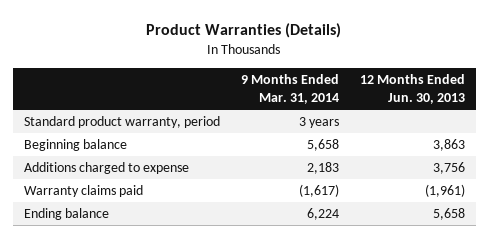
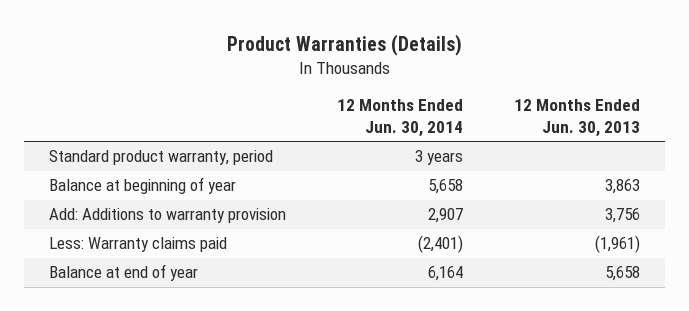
[240,74,339,105] 9 Months Ended Mar. 31, 2014 -> none
none -> [337,98,464,137] 12 Months Ended Jun. 30, 2014
[23,138,127,151] Beginning balance -> [49,177,237,195] Balance at beginning of year
[23,161,189,174] Additions charged to expense -> [49,208,287,224] Add: Additions to warranty provision
[23,184,143,197] Warranty claims paid -> [49,237,228,253] Less: Warranty claims paid
[23,207,109,220] Ending balance -> [49,264,199,282] Balance at end of year

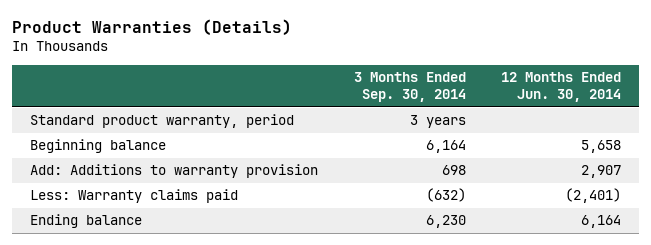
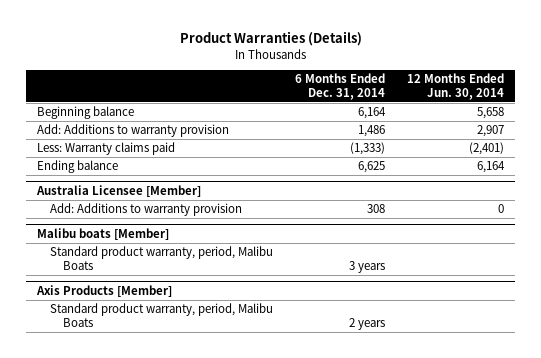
[353,72,466,103] 3 Months Ended Sep. 30, 2014 -> none
none -> [295,73,386,100] 6 Months Ended Dec. 31, 2014
[29,114,294,129] Standard product warranty, period -> none
none -> [35,184,201,197] Australia Licensee [Member]
none -> [50,203,243,217] Add: Additions to warranty provision
none -> [36,227,169,240] Malibu boats [Member]
none -> [50,246,274,270] Standard product warranty, period, Malibu Boats
none -> [35,284,172,297] Axis Products [Member]
none -> [50,303,274,327] Standard product warranty, period, Malibu Boats

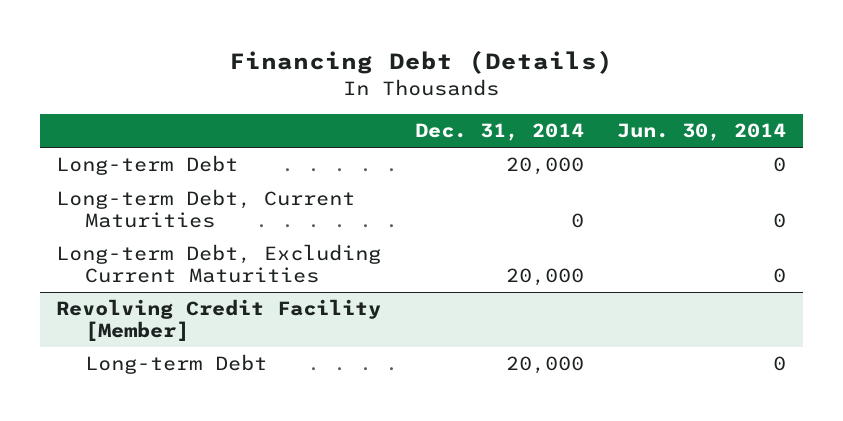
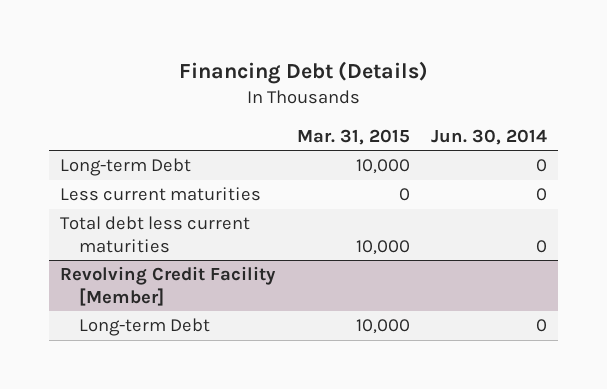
[414,123,584,142] Dec. 31, 2014 -> none
none -> [296,128,410,145] Mar. 31, 2015
[56,189,356,229] Long-term Debt, Current Maturities -> [59,187,261,202] Less current maturities
[56,244,382,284] Long-term Debt, Excluding Current Maturities -> [59,216,250,254] Total debt less current maturities

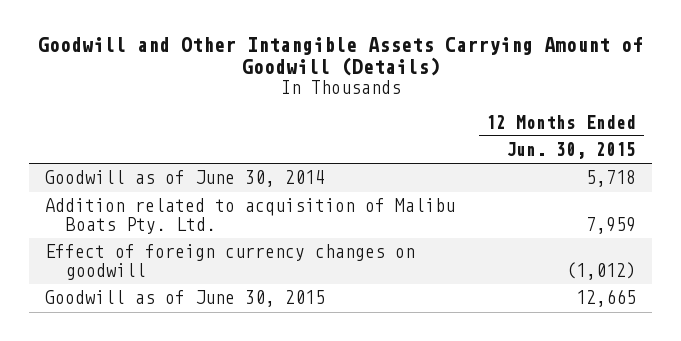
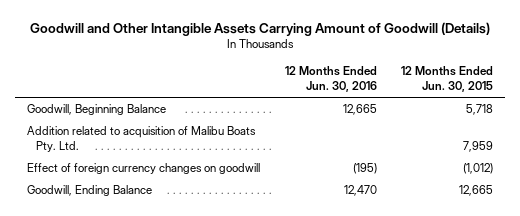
none -> [284,66,377,93] 12 Months Ended Jun. 30, 2016
[44,170,325,188] Goodwill as of June 30, 2014 -> [27,104,167,116] Goodwill, Beginning Balance
[44,290,325,308] Goodwill as of June 30, 2015 -> [27,185,153,197] Goodwill, Ending Balance

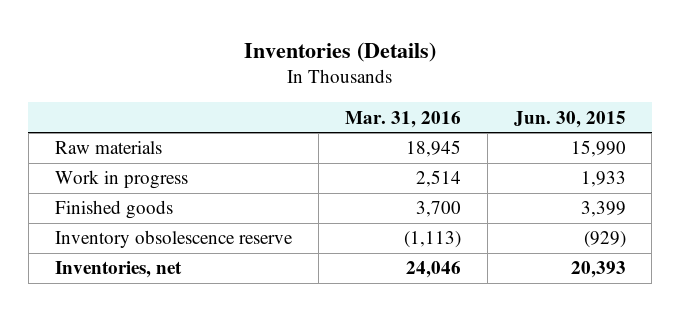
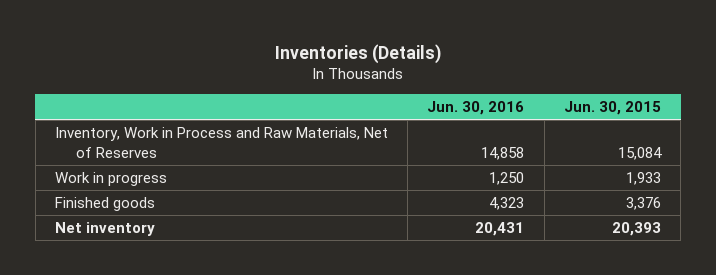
[344,110,461,128] Mar. 31, 2016 -> none
none -> [427,101,525,116] Jun. 30, 2016
[54,141,162,155] Raw materials -> none
none -> [54,126,388,158] Inventory, Work in Process and Raw Materials, Net of Reserves
[54,230,293,249] Inventory obsolescence reserve -> none
[580,201,626,218] 3,399 -> [626,196,662,210] 3,376
[54,261,182,279] Inventories, net -> [54,221,155,236] Net inventory

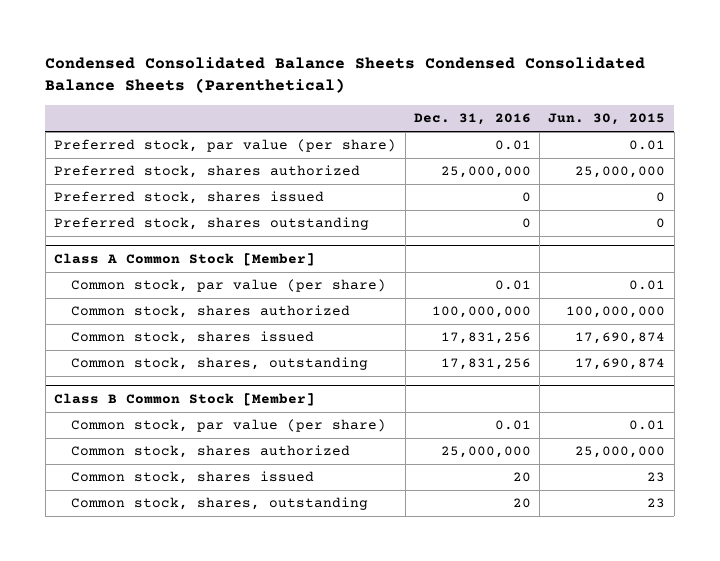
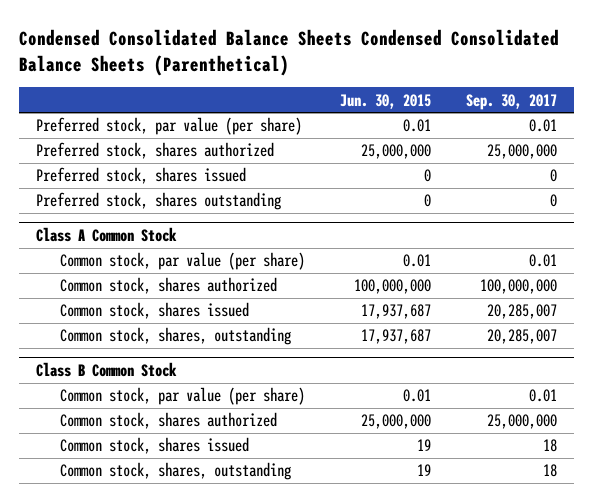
[413,113,531,126] Dec. 31, 2016 -> none
none -> [465,93,557,110] Sep. 30, 2017
[54,252,316,266] Class A Common Stock [Member] -> [36,226,178,242] Class A Common Stock
[575,332,666,345] 17,690,874 -> [360,304,431,320] 17,937,687
[575,358,666,371] 17,690,874 -> [360,329,431,345] 17,937,687
[54,392,316,406] Class B Common Stock [Member] -> [36,361,178,377] Class B Common Stock
[647,472,666,483] 23 -> [416,439,431,452] 19
[647,498,666,509] 23 -> [416,464,431,477] 19

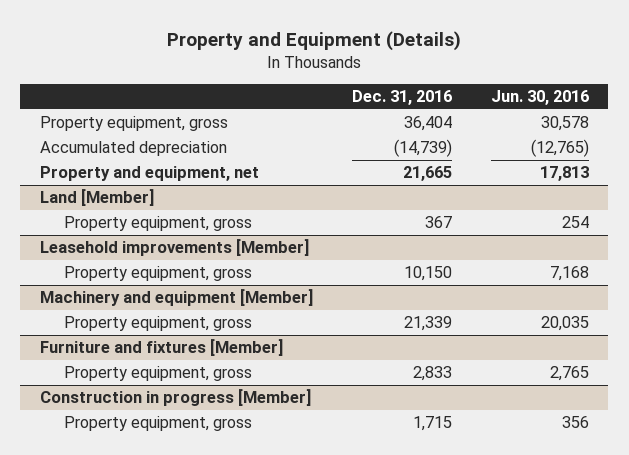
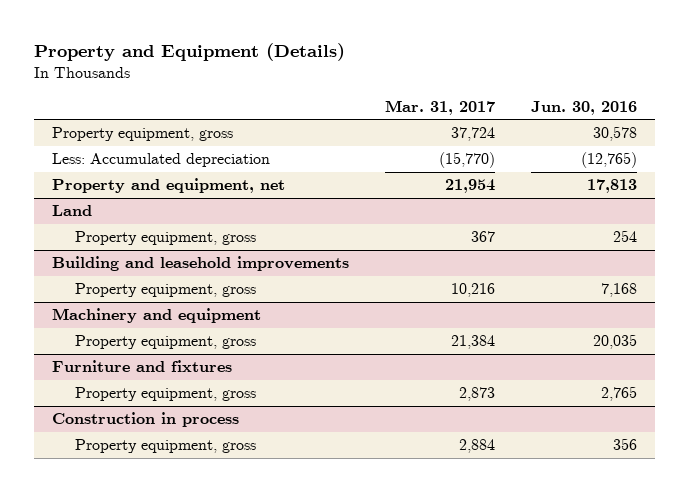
[351,90,452,106] Dec. 31, 2016 -> none
none -> [384,99,495,115] Mar. 31, 2017
[39,141,227,157] Accumulated depreciation -> [51,153,270,168] Less: Accumulated depreciation
[39,189,154,207] Land [Member] -> [51,205,92,217] Land
[39,239,309,257] Leasehold improvements [Member] -> [51,256,349,272] Building and leasehold improvements
[39,289,313,307] Machinery and equipment [Member] -> [51,308,261,324] Machinery and equipment
[39,339,283,357] Furniture and fixtures [Member] -> [51,360,232,373] Furniture and fixtures
[39,389,311,407] Construction in progress [Member] -> [51,412,239,428] Construction in process

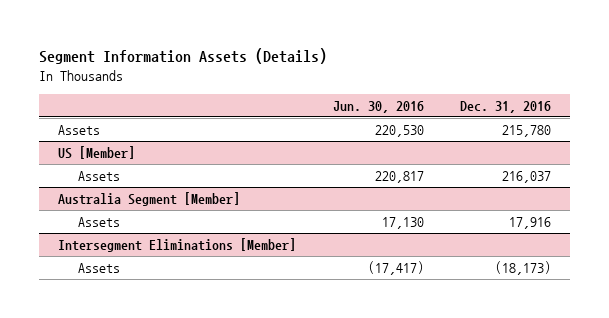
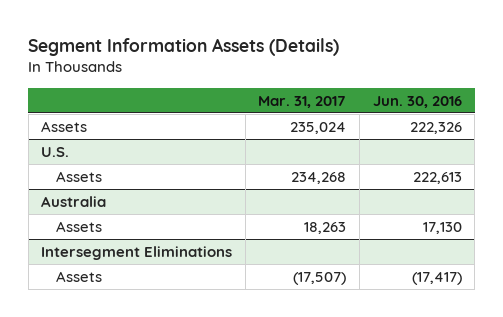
[460,100,552,113] Dec. 31, 2016 -> none
none -> [258,95,347,108] Mar. 31, 2017
[374,124,424,137] 220,530 -> [409,122,462,135] 222,326
[57,145,135,159] US [Member] -> [41,147,70,158] U.S.
[374,170,424,183] 220,817 -> [412,172,462,185] 222,613
[57,191,240,206] Australia Segment [Member] -> [41,196,107,208] Australia
[57,237,296,252] Intersegment Eliminations [Member] -> [41,246,233,261] Intersegment Eliminations

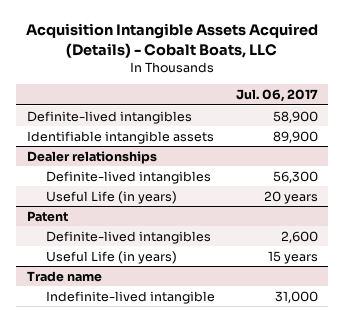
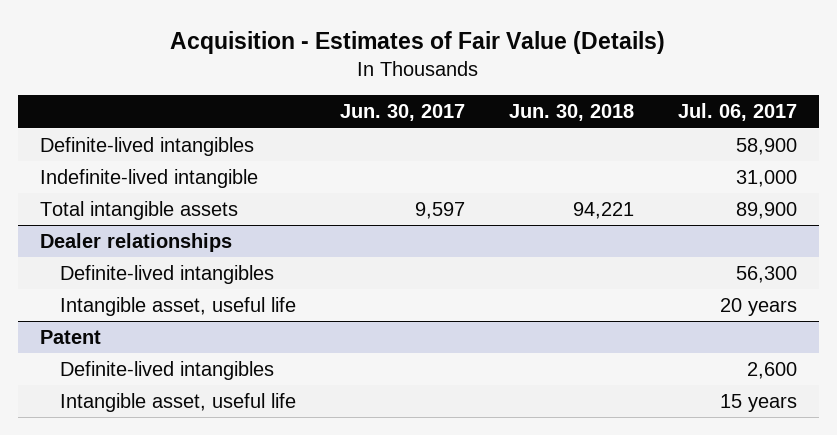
[26,23,319,58] Acquisition Intangible Assets Acquired (Details) - Cobalt Boats, LLC -> [170,30,666,54] Acquisition - Estimates of Fair Value (Details)
none -> [340,104,466,122] Jun. 30, 2017
none -> [509,104,635,122] Jun. 30, 2018
none -> [39,168,258,188] Indefinite-lived intangible
[26,130,214,144] Identifiable intangible assets -> [39,200,238,220] Total intangible assets
[45,190,177,204] Useful Life (in years) -> [60,296,297,316] Intangible asset, useful life
[26,270,102,282] Trade name -> none
[45,290,215,304] Indefinite-lived intangible -> none
[45,250,177,264] Useful Life (in years) -> [60,392,297,412] Intangible asset, useful life

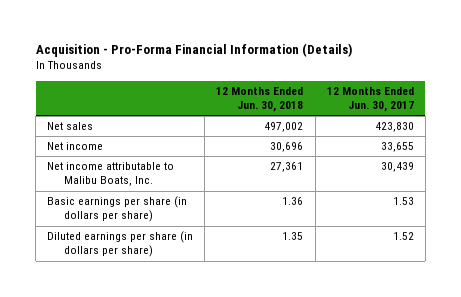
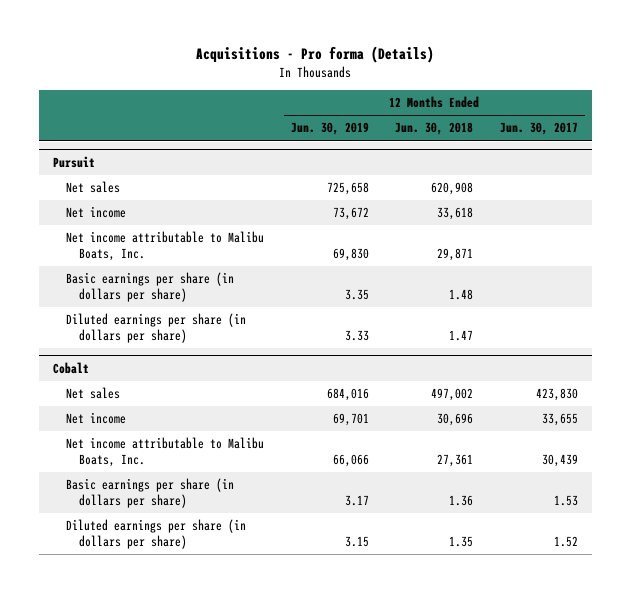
[35,42,352,57] Acquisition - Pro-Forma Financial Information (Details) -> [196,46,435,64] Acquisitions - Pro forma (Details)
none -> [290,122,369,136] Jun. 30, 2019
none -> [52,156,95,169] Pursuit
none -> [65,181,120,194] Net sales
none -> [65,206,126,219] Net income
none -> [65,231,264,261] Net income attributable to Malibu Boats, Inc.
none -> [65,272,234,302] Basic earnings per share (in dollars per share)
none -> [65,313,246,343] Diluted earnings per share (in dollars per share)
none -> [52,362,89,375] Cobalt

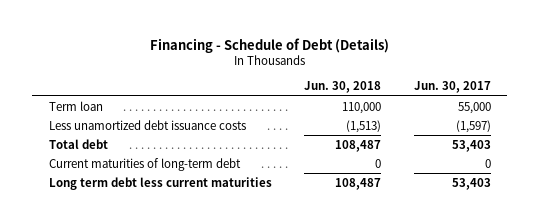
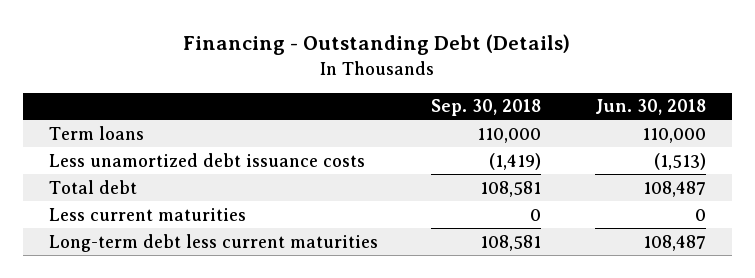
[149,37,389,53] Financing - Schedule of Debt (Details) -> [183,34,571,56] Financing - Outstanding Debt (Details)
[414,81,492,94] Jun. 30, 2017 -> none
none -> [431,99,542,117] Sep. 30, 2018
[48,100,103,111] Term loan -> [49,125,145,140] Term loans
[48,157,241,171] Current maturities of long-term debt -> [49,207,247,221] Less current maturities
[48,176,272,190] Long term debt less current maturities -> [49,233,379,252] Long-term debt less current maturities

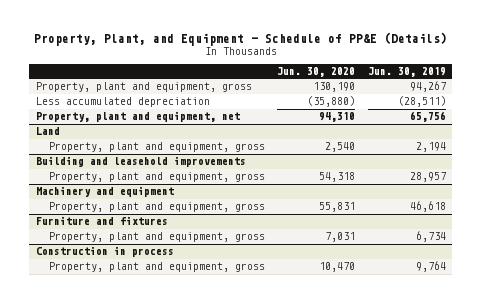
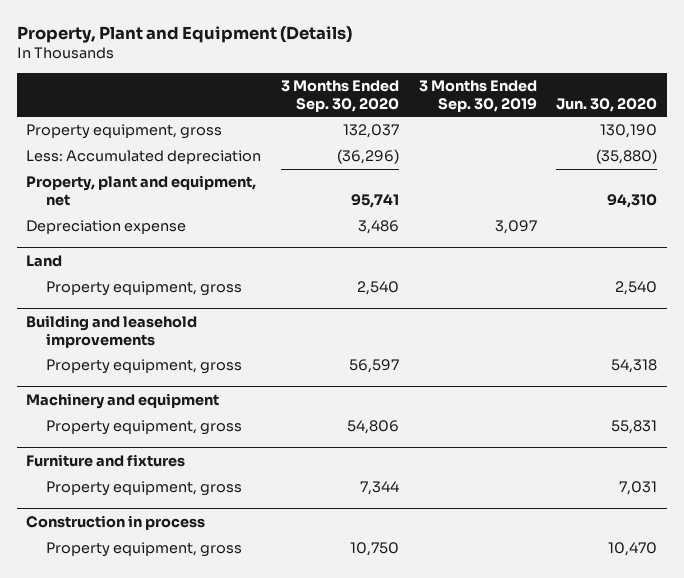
[33,32,447,47] Property, Plant, and Equipment - Schedule of PP&E (Details) -> [16,25,352,43] Property, Plant and Equipment (Details)
[367,66,446,77] Jun. 30, 2019 -> none
none -> [281,80,400,112] 3 Months Ended Sep. 30, 2020
none -> [418,80,537,112] 3 Months Ended Sep. 30, 2019
[35,82,252,93] Property, plant and equipment, gross -> [26,124,223,140] Property equipment, gross
[35,97,210,108] Less accumulated depreciation -> [26,150,262,165] Less: Accumulated depreciation
none -> [26,220,187,235] Depreciation expense
[48,142,265,153] Property, plant and equipment, gross -> [46,281,243,297] Property equipment, gross
[48,172,265,183] Property, plant and equipment, gross -> [46,359,243,375] Property equipment, gross
[48,202,265,213] Property, plant and equipment, gross -> [46,420,243,436] Property equipment, gross
[48,232,265,243] Property, plant and equipment, gross -> [46,481,243,497] Property equipment, gross
[48,262,265,273] Property, plant and equipment, gross -> [46,542,243,558] Property equipment, gross

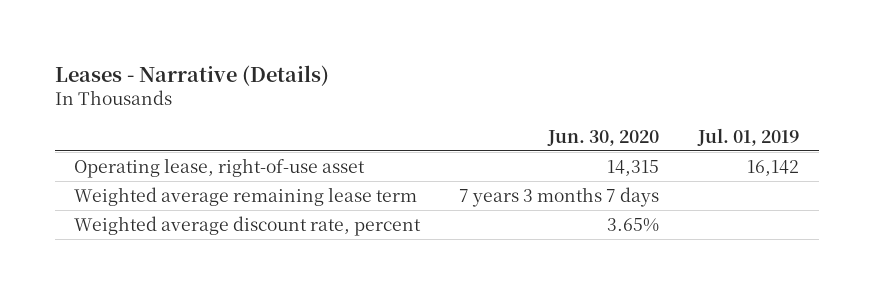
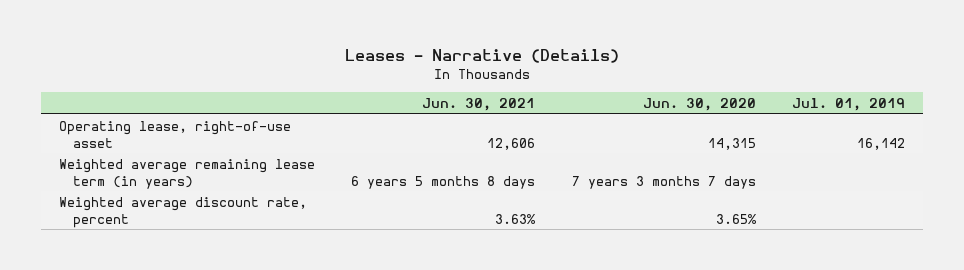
none -> [422,97,536,111] Jun. 30, 2021
[74,186,418,206] Weighted average remaining lease term -> [59,158,316,189] Weighted average remaining lease term (in years)

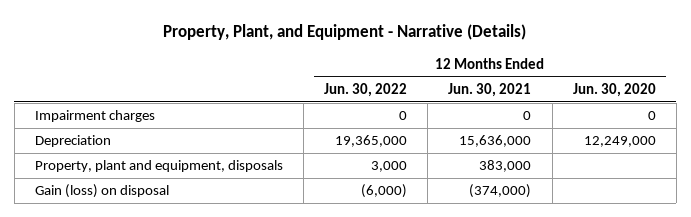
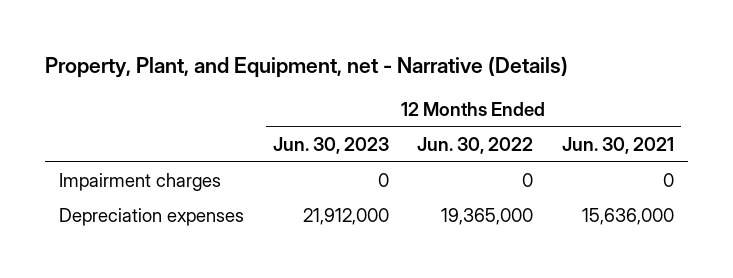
[163,23,527,40] Property, Plant, and Equipment - Narrative (Details) -> [44,56,568,79] Property, Plant, and Equipment, net - Narrative (Details)
[572,82,656,97] Jun. 30, 2020 -> none
none -> [272,136,389,154] Jun. 30, 2023
[34,160,283,173] Property, plant and equipment, disposals -> none
[34,184,169,199] Gain (loss) on disposal -> none
[34,135,111,148] Depreciation -> [59,208,245,227] Depreciation expenses

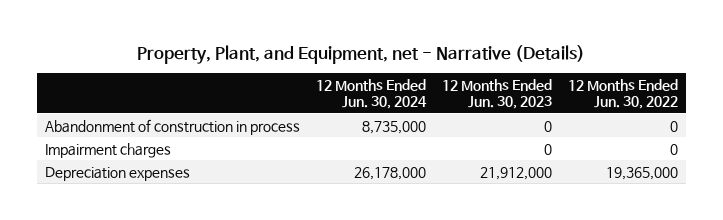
[561,136,674,154] Jun. 30, 2021 -> none
none -> [315,78,427,110] 12 Months Ended Jun. 30, 2024
none -> [44,118,300,135] Abandonment of construction in process

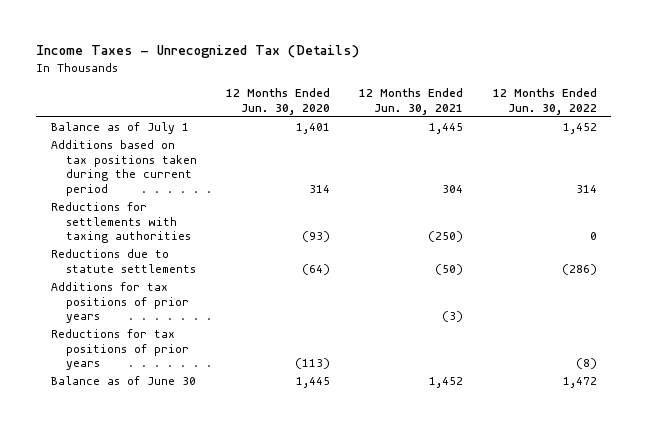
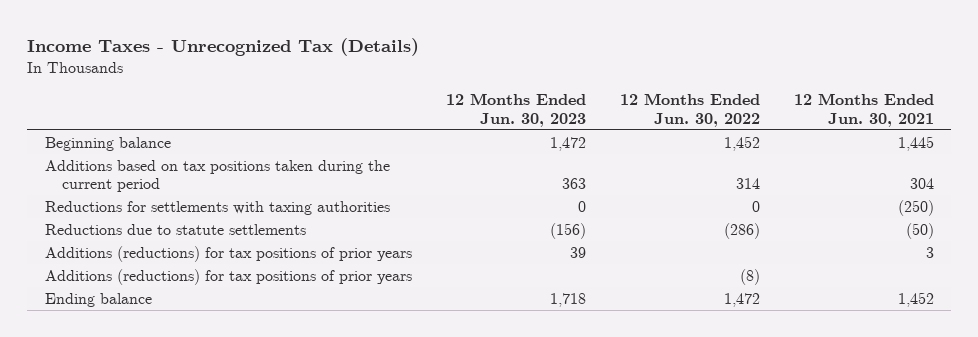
[226,88,331,115] 12 Months Ended Jun. 30, 2020 -> none
none -> [445,93,586,127] 12 Months Ended Jun. 30, 2023
[51,122,190,135] Balance as of July 1 -> [44,136,171,151] Beginning balance
[51,282,190,324] Additions for tax positions of prior years -> [44,245,412,262] Additions (reductions) for tax positions of prior years
[442,311,464,323] (3) -> [925,246,934,258] 3
[51,329,190,371] Reductions for tax positions of prior years -> [44,268,412,285] Additions (reductions) for tax positions of prior years
[51,376,197,386] Balance as of June 30 -> [44,292,152,307] Ending balance

